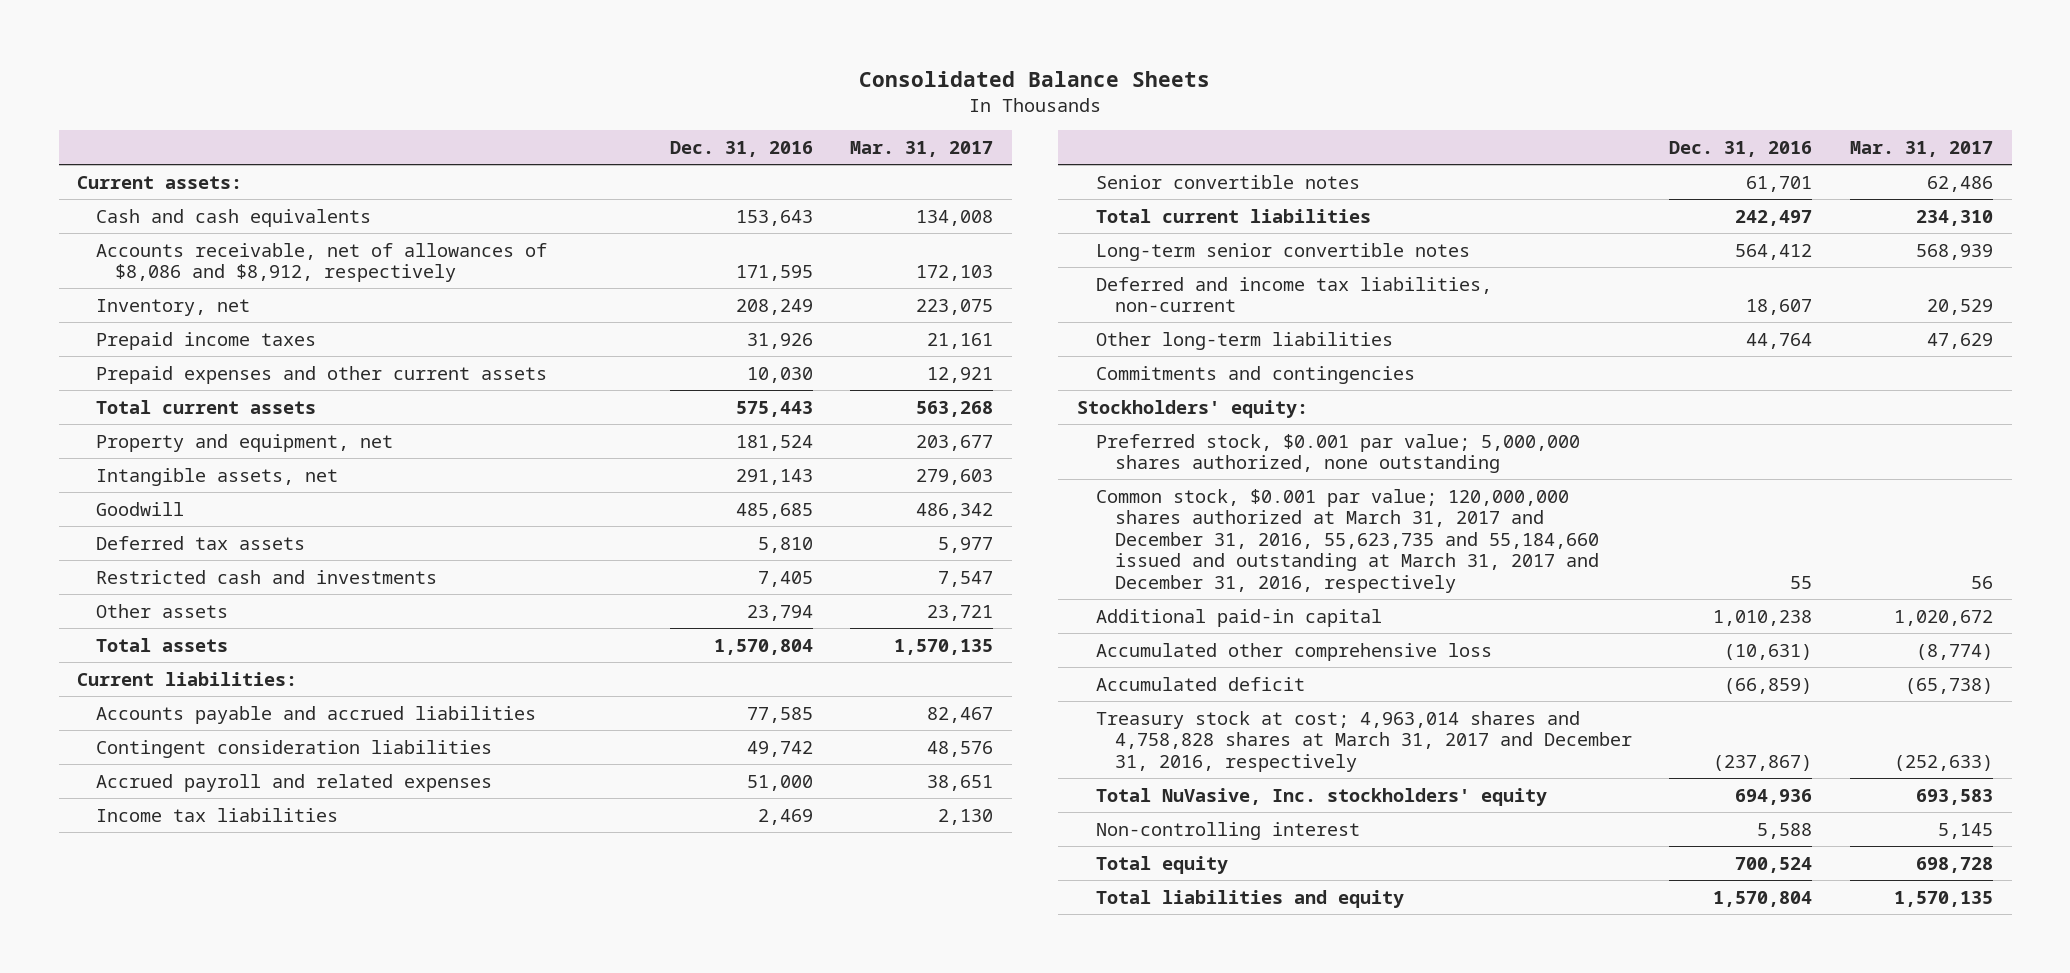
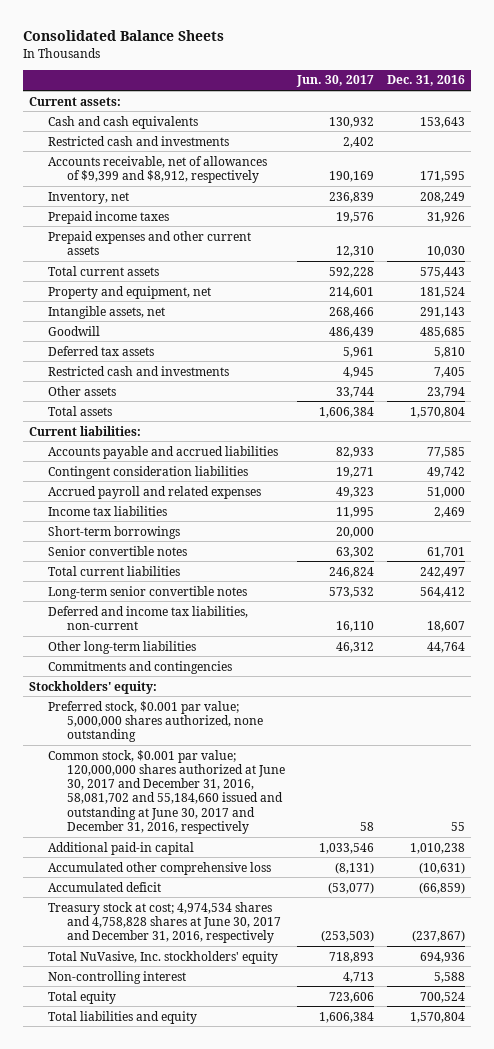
[850,140,994,157] Mar. 31, 2017 -> none
none -> [296,75,375,88] Jun. 30, 2017
none -> [47,135,229,146] Restricted cash and investments
[96,242,548,283] Accounts receivable, net of allowances of $8,086 and $8,912, respectively -> [47,155,267,183] Accounts receivable, net of allowances of $9,399 and $8,912, respectively
none -> [47,525,180,539] Short-term borrowings
[1095,488,1599,593] Common stock, $0.001 par value; 120,000,000 shares authorized at March 31, 2017 and December 31, 2016, 55,623,735 and 55,184,660 issued and outstanding at March 31, 2017 and December 31, 2016, respectively -> [47,749,285,834] Common stock, $0.001 par value; 120,000,000 shares authorized at June 30, 2017 and December 31, 2016, 58,081,702 and 55,184,660 issued and outstanding at June 30, 2017 and December 31, 2016, respectively
[1095,710,1632,772] Treasury stock at cost; 4,963,014 shares and 4,758,828 shares at March 31, 2017 and December 31, 2016, respectively -> [47,901,281,944] Treasury stock at cost; 4,974,534 shares and 4,758,828 shares at June 30, 2017 and December 31, 2016, respectively

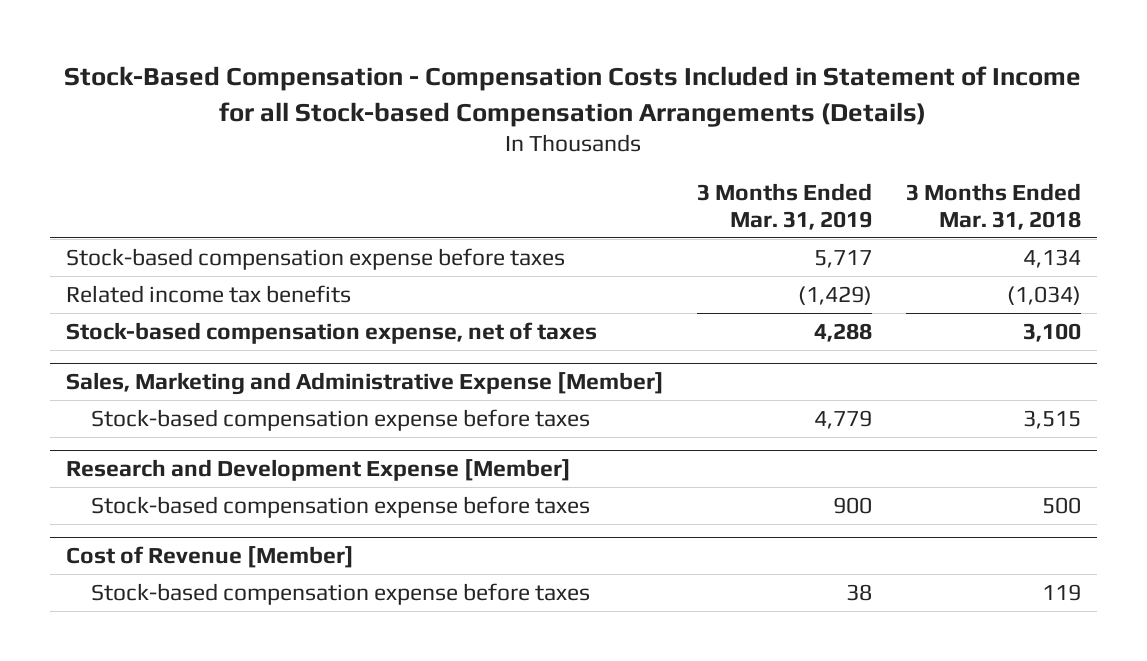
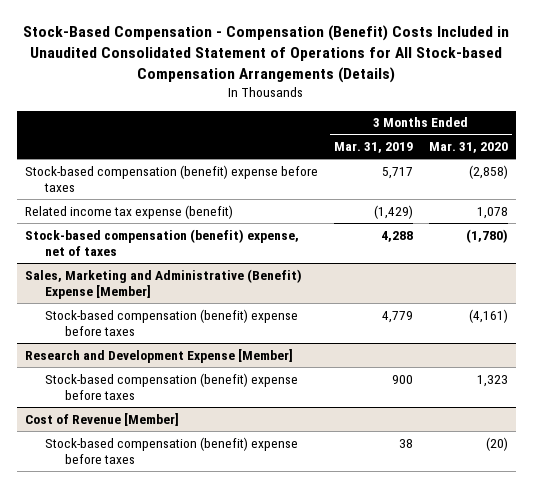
[64,66,1082,127] Stock-Based Compensation - Compensation Costs Included in Statement of Income for all Stock-based Compensation Arrangements (Details) -> [23,25,510,84] Stock-Based Compensation - Compensation (Benefit) Costs Included in Unaudited Consolidated Statement of Operations for All Stock-based Compensation Arrangements (Details)
[905,182,1081,230] 3 Months Ended Mar. 31, 2018 -> none
none -> [429,142,509,154] Mar. 31, 2020
[66,247,566,270] Stock-based compensation expense before taxes -> [24,164,318,193] Stock-based compensation (benefit) expense before taxes
[66,284,352,303] Related income tax benefits -> [24,204,233,219] Related income tax expense (benefit)
[66,321,598,344] Stock-based compensation expense, net of taxes -> [24,228,299,257] Stock-based compensation (benefit) expense, net of taxes
[66,372,665,396] Sales, Marketing and Administrative Expense [Member] -> [24,268,302,300] Sales, Marketing and Administrative (Benefit) Expense [Member]
[90,408,590,431] Stock-based compensation expense before taxes -> [44,308,298,337] Stock-based compensation (benefit) expense before taxes
[90,495,590,518] Stock-based compensation expense before taxes -> [44,372,298,401] Stock-based compensation (benefit) expense before taxes
[90,582,590,605] Stock-based compensation expense before taxes -> [44,436,298,465] Stock-based compensation (benefit) expense before taxes

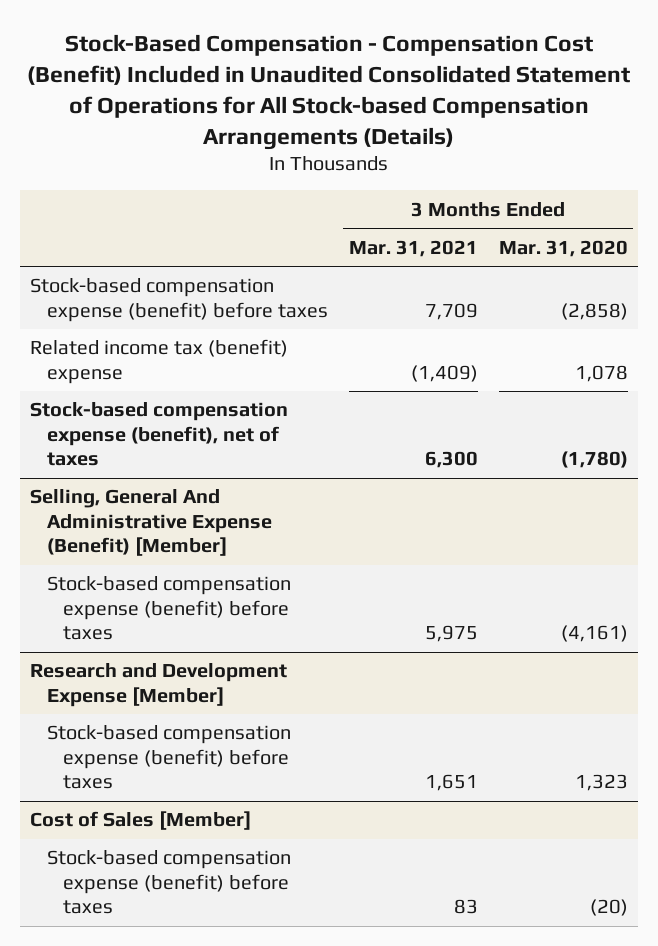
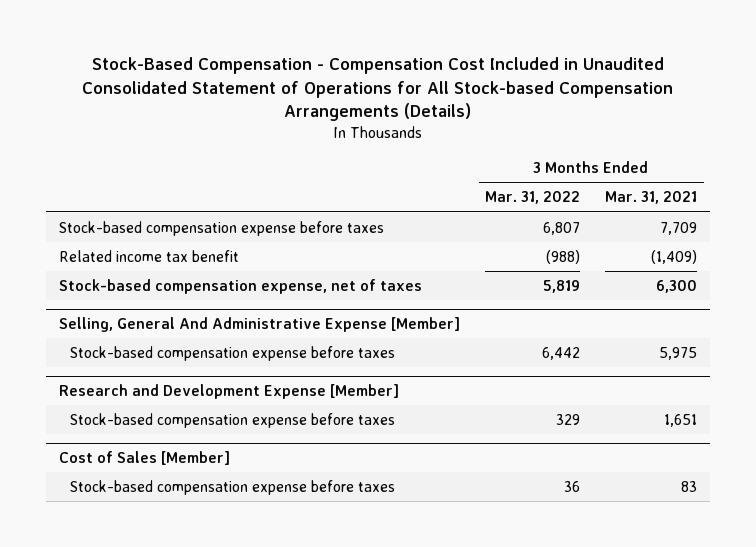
[26,33,630,150] Stock-Based Compensation - Compensation Cost (Benefit) Included in Unaudited Consolidated Statement of Operations for All Stock-based Compensation Arrangements (Details) -> [82,56,674,122] Stock-Based Compensation - Compensation Cost Included in Unaudited Consolidated Statement of Operations for All Stock-based Compensation Arrangements (Details)
[498,239,628,257] Mar. 31, 2020 -> none
none -> [485,191,581,205] Mar. 31, 2022
[30,278,328,322] Stock-based compensation expense (benefit) before taxes -> [58,220,384,236] Stock-based compensation expense before taxes
[30,339,289,384] Related income tax (benefit) expense -> [58,249,239,262] Related income tax benefit
[30,402,289,467] Stock-based compensation expense (benefit), net of taxes -> [58,278,422,294] Stock-based compensation expense, net of taxes
[30,489,272,557] Selling, General And Administrative Expense (Benefit) [Member] -> [58,316,460,332] Selling, General And Administrative Expense [Member]
[46,576,291,641] Stock-based compensation expense (benefit) before taxes -> [69,345,395,361] Stock-based compensation expense before taxes
[46,725,291,790] Stock-based compensation expense (benefit) before taxes -> [69,412,395,428] Stock-based compensation expense before taxes
[46,850,291,915] Stock-based compensation expense (benefit) before taxes -> [69,479,395,495] Stock-based compensation expense before taxes

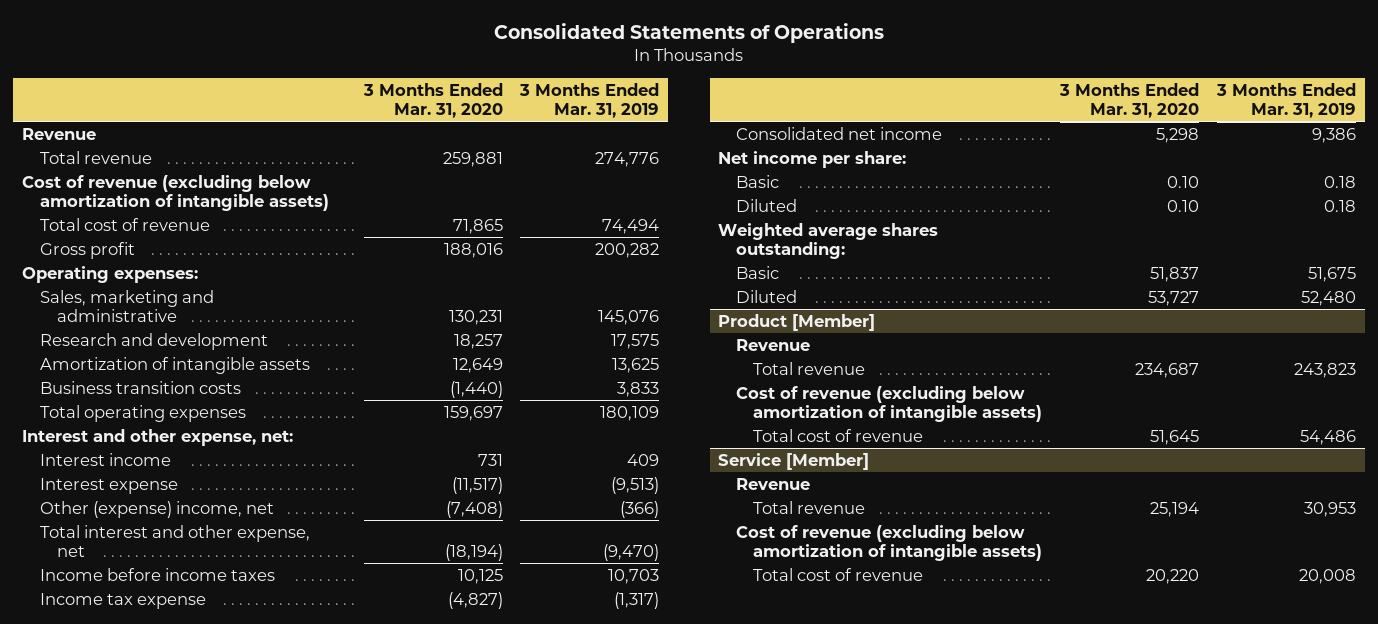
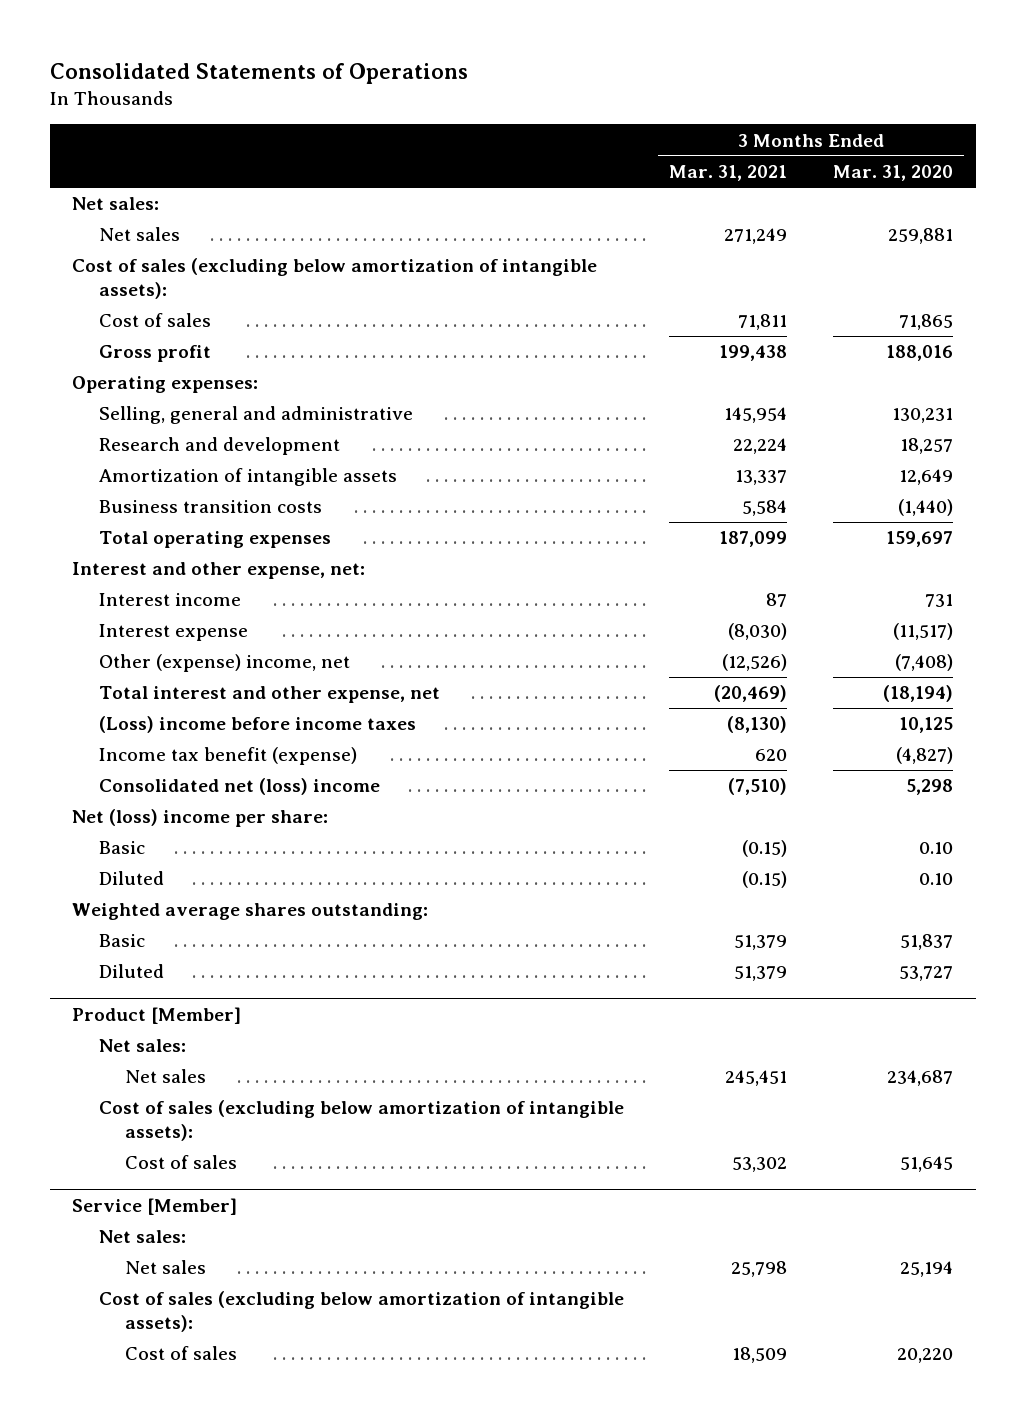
[519,82,660,118] 3 Months Ended Mar. 31, 2019 -> none
none -> [669,165,788,182] Mar. 31, 2021
[22,127,97,140] Revenue -> [72,197,160,211] Net sales:
[39,150,152,164] Total revenue -> [98,227,180,242] Net sales
[22,174,329,211] Cost of revenue (excluding below amortization of intangible assets) -> [72,258,598,300] Cost of sales (excluding below amortization of intangible assets):
[39,217,210,231] Total cost of revenue -> [98,313,211,328] Cost of sales
[39,289,214,322] Sales, marketing and administrative -> [98,406,413,425] Selling, general and administrative
[39,567,275,581] Income before income taxes -> [98,716,416,734] (Loss) income before income taxes
[39,592,206,609] Income tax expense -> [98,747,357,766] Income tax benefit (expense)
[735,126,942,140] Consolidated net income -> [98,778,380,796] Consolidated net (loss) income
[718,150,907,168] Net income per share: -> [72,809,329,828] Net (loss) income per share:
[735,338,810,351] Revenue -> [98,1039,186,1053] Net sales:
[752,361,865,375] Total revenue -> [124,1069,206,1084] Net sales
[735,385,1042,422] Cost of revenue (excluding below amortization of intangible assets) -> [98,1100,624,1142] Cost of sales (excluding below amortization of intangible assets):
[752,428,923,442] Total cost of revenue -> [124,1155,237,1170] Cost of sales
[735,477,810,490] Revenue -> [98,1230,186,1244] Net sales:
[752,500,865,514] Total revenue -> [124,1260,206,1275] Net sales
[735,524,1042,561] Cost of revenue (excluding below amortization of intangible assets) -> [98,1291,624,1333] Cost of sales (excluding below amortization of intangible assets):
[752,567,923,581] Total cost of revenue -> [124,1346,237,1361] Cost of sales

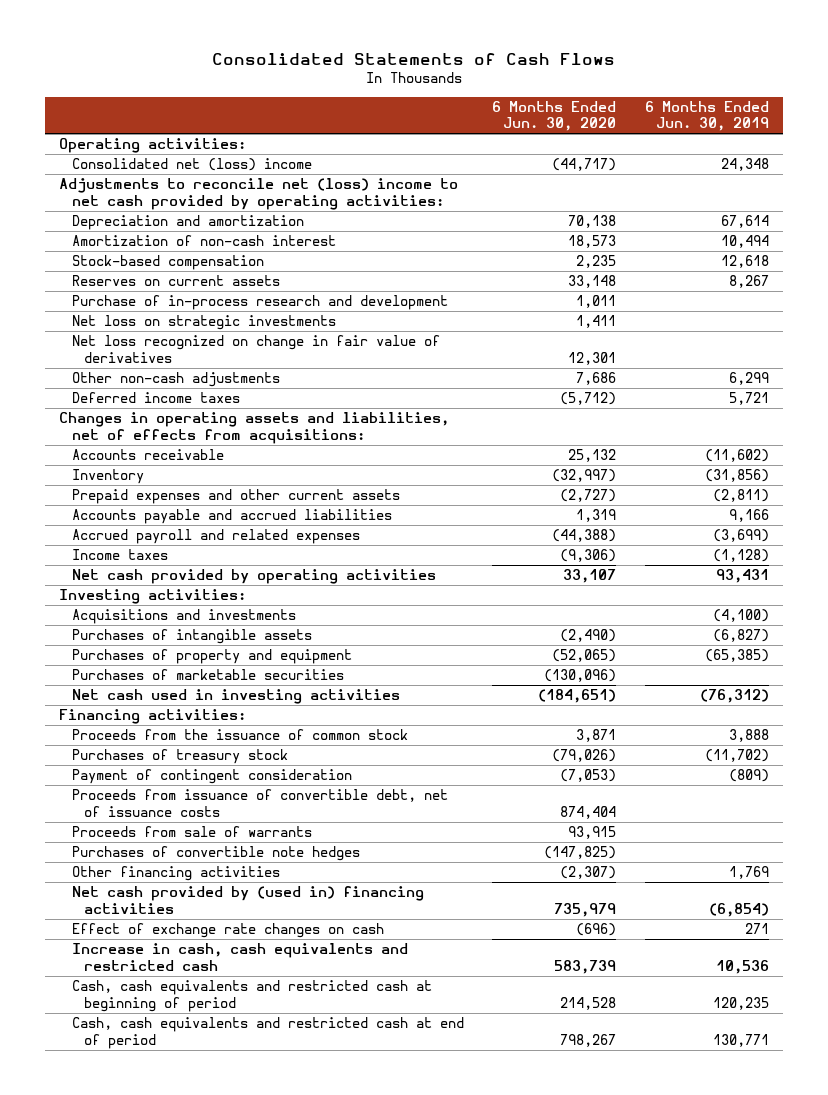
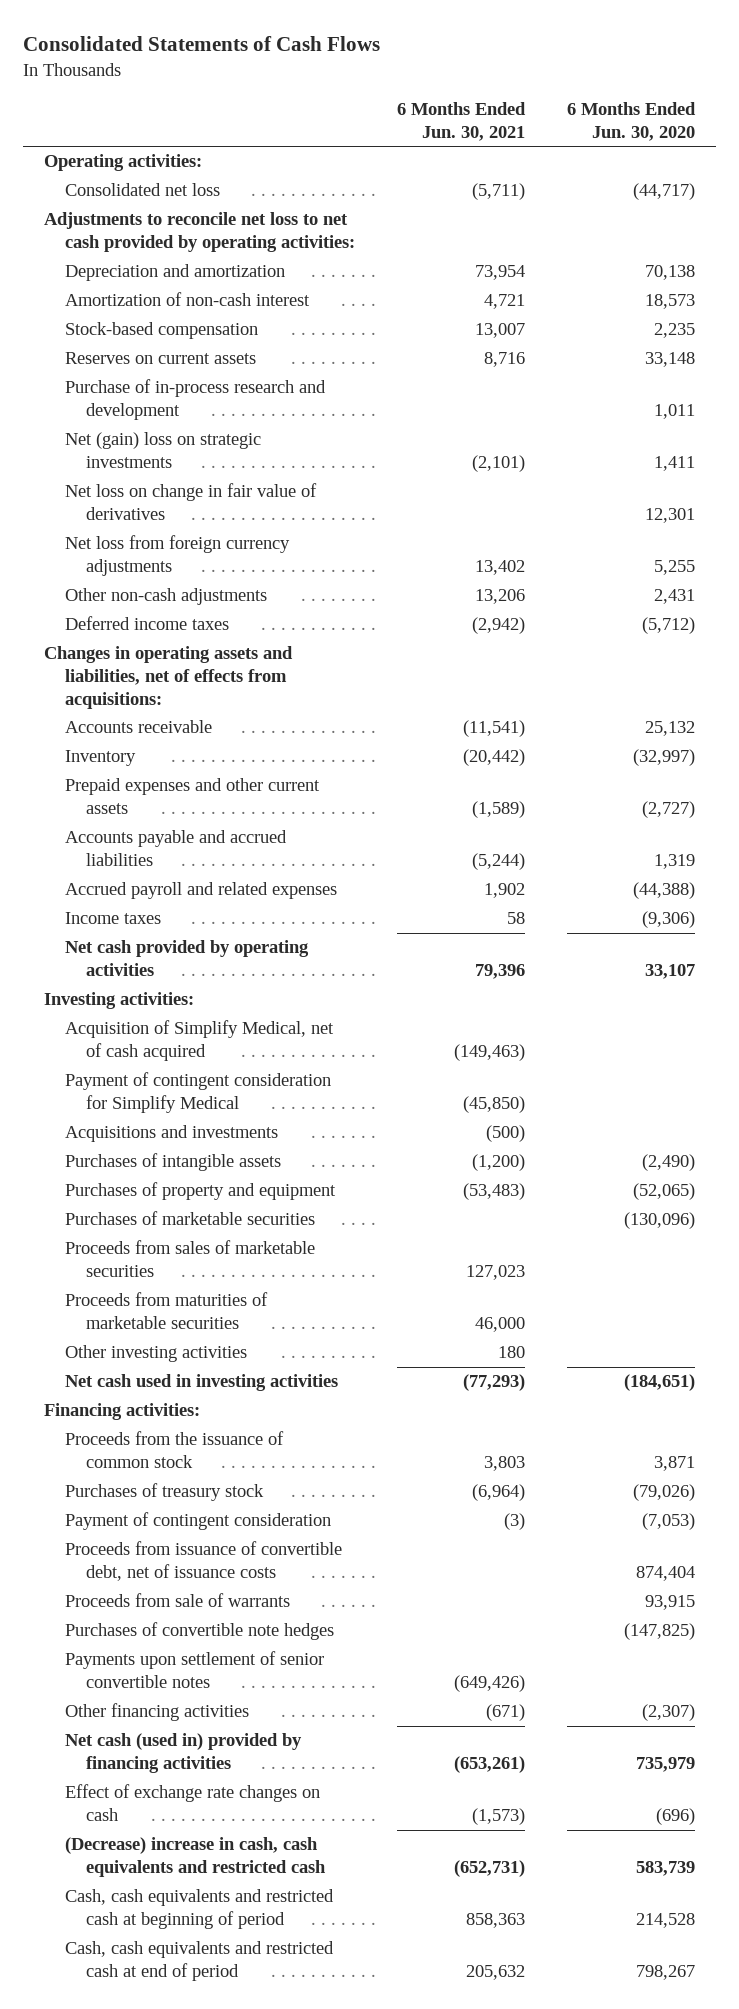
[645,100,770,132] 6 Months Ended Jun. 30, 2019 -> none
none -> [396,102,526,141] 6 Months Ended Jun. 30, 2021
[71,158,312,172] Consolidated net (loss) income -> [64,183,220,197] Consolidated net loss
[59,178,459,210] Adjustments to reconcile net (loss) income to net cash provided by operating activities: -> [43,212,355,253] Adjustments to reconcile net loss to net cash provided by operating activities:
[71,315,336,331] Net loss on strategic investments -> [64,432,261,469] Net (gain) loss on strategic investments
[71,335,440,363] Net loss recognized on change in fair value of derivatives -> [64,483,317,521] Net loss on change in fair value of derivatives
none -> [64,535,290,577] Net loss from foreign currency adjustments
[576,372,617,386] 7,686 -> [653,589,695,605] 2,431
none -> [64,1020,334,1062] Acquisition of Simplify Medical, net of cash acquired
none -> [64,1072,331,1114] Payment of contingent consideration for Simplify Medical
none -> [64,1240,315,1278] Proceeds from sales of marketable securities
none -> [64,1292,268,1330] Proceeds from maturities of marketable securities
none -> [64,1345,247,1363] Other investing activities
none -> [64,1651,324,1689] Payments upon settlement of senior convertible notes
[71,886,424,914] Net cash provided by (used in) financing activities -> [64,1733,302,1774] Net cash (used in) provided by financing activities
[71,943,408,971] Increase in cash, cash equivalents and restricted cash -> [64,1837,326,1878] (Decrease) increase in cash, cash equivalents and restricted cash

